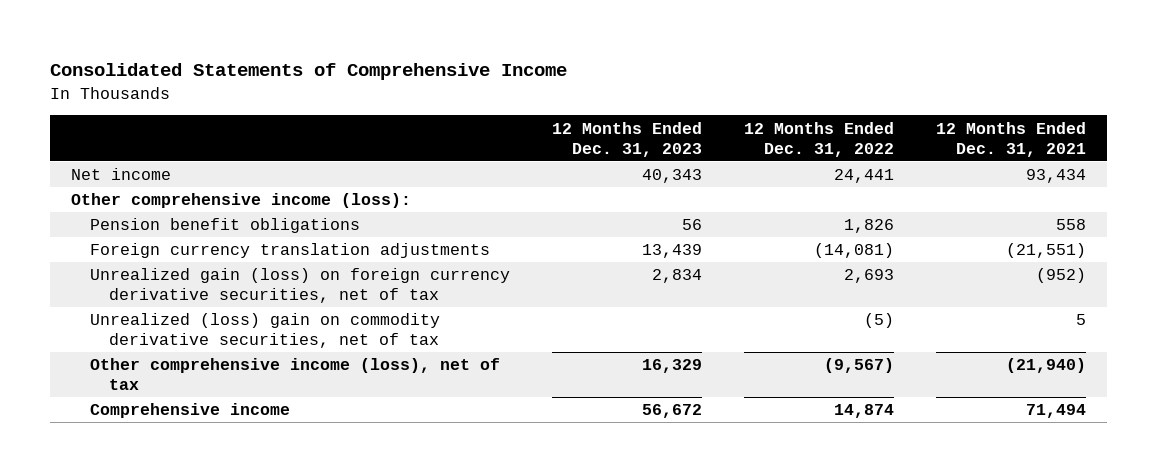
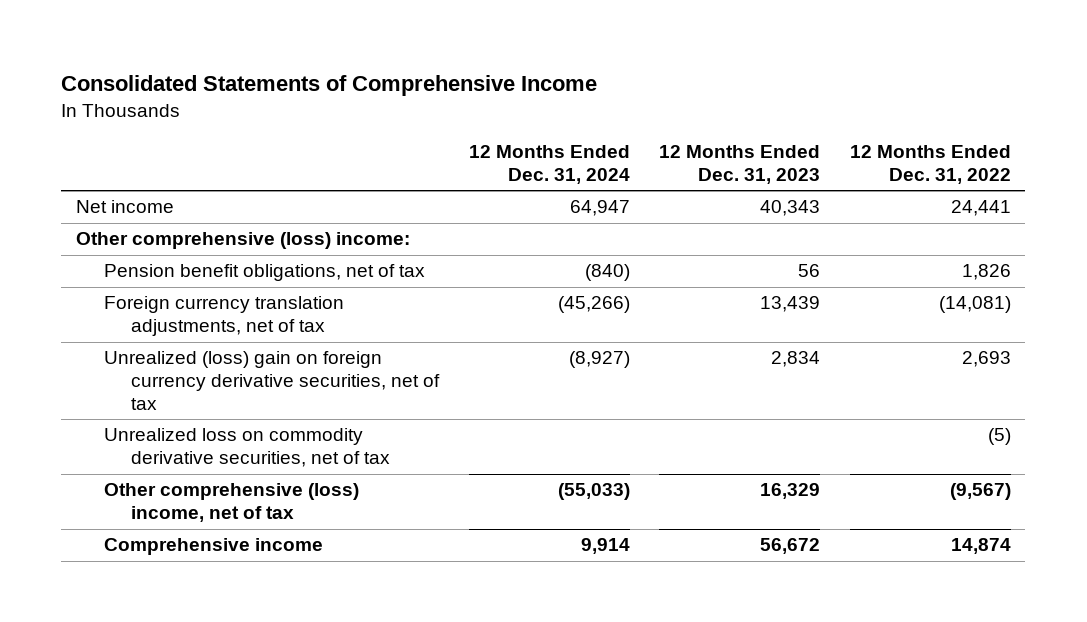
[935,121,1086,157] 12 Months Ended Dec. 31, 2021 -> none
none -> [468,145,630,185] 12 Months Ended Dec. 31, 2024
[71,193,412,209] Other comprehensive income (loss): -> [76,232,411,250] Other comprehensive (loss) income:
[90,218,361,234] Pension benefit obligations -> [103,264,425,282] Pension benefit obligations, net of tax
[90,243,491,259] Foreign currency translation adjustments -> [103,296,344,337] Foreign currency translation adjustments, net of tax
[90,268,511,304] Unrealized gain (loss) on foreign currency derivative securities, net of tax -> [103,351,441,411] Unrealized (loss) gain on foreign currency derivative securities, net of tax
[90,313,441,349] Unrealized (loss) gain on commodity derivative securities, net of tax -> [103,428,391,468] Unrealized loss on commodity derivative securities, net of tax
[90,358,501,391] Other comprehensive income (loss), net of tax -> [103,483,359,523] Other comprehensive (loss) income, net of tax

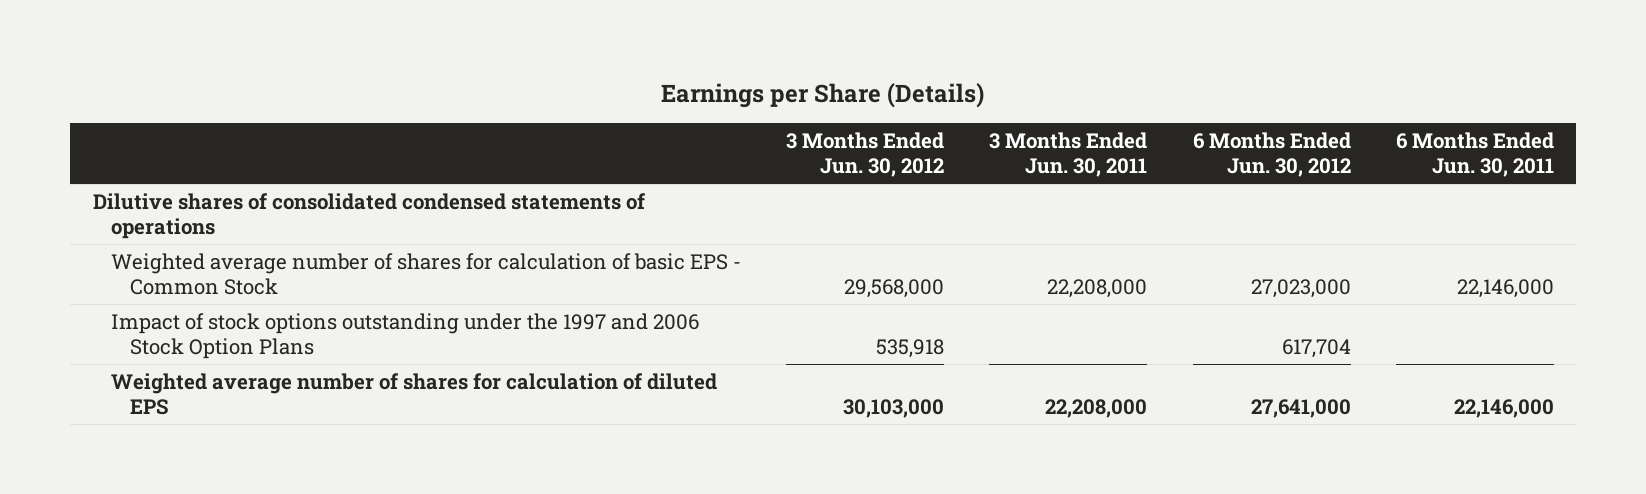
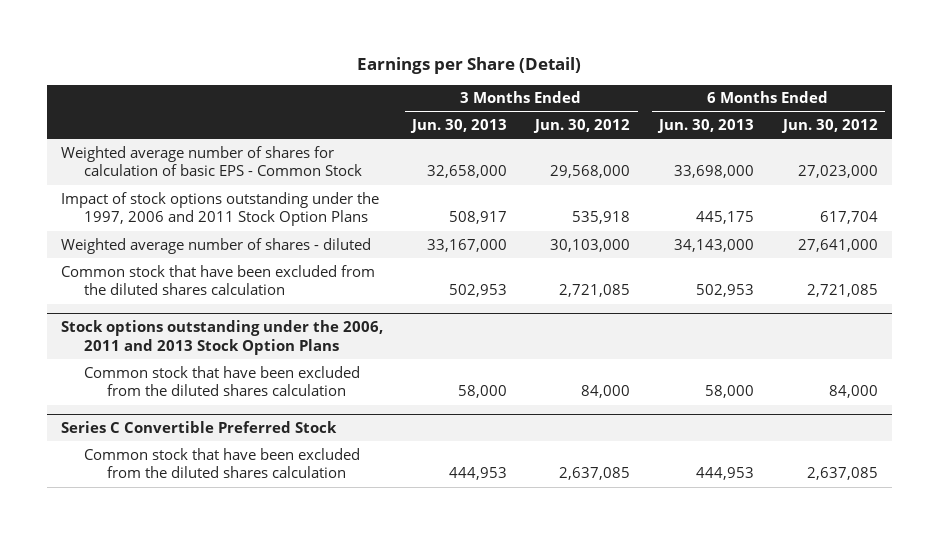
[661,83,985,109] Earnings per Share (Details) -> [357,56,582,74] Earnings per Share (Detail)
[989,131,1148,178] 3 Months Ended Jun. 30, 2011 -> none
[1395,131,1554,178] 6 Months Ended Jun. 30, 2011 -> none
none -> [409,119,507,134] Jun. 30, 2013
none -> [657,119,755,134] Jun. 30, 2013
[92,192,646,240] Dilutive shares of consolidated condensed statements of operations -> none
[111,312,700,360] Impact of stock options outstanding under the 1997 and 2006 Stock Option Plans -> [61,191,380,227] Impact of stock options outstanding under the 1997, 2006 and 2011 Stock Option Plans
[111,372,718,416] Weighted average number of shares for calculation of diluted EPS -> [61,237,372,254] Weighted average number of shares - diluted
none -> [61,264,376,296] Common stock that have been excluded from the diluted shares calculation
none -> [61,320,384,355] Stock options outstanding under the 2006, 2011 and 2013 Stock Option Plans
none -> [84,365,361,397] Common stock that have been excluded from the diluted shares calculation
none -> [61,421,338,434] Series C Convertible Preferred Stock
none -> [84,447,361,479] Common stock that have been excluded from the diluted shares calculation

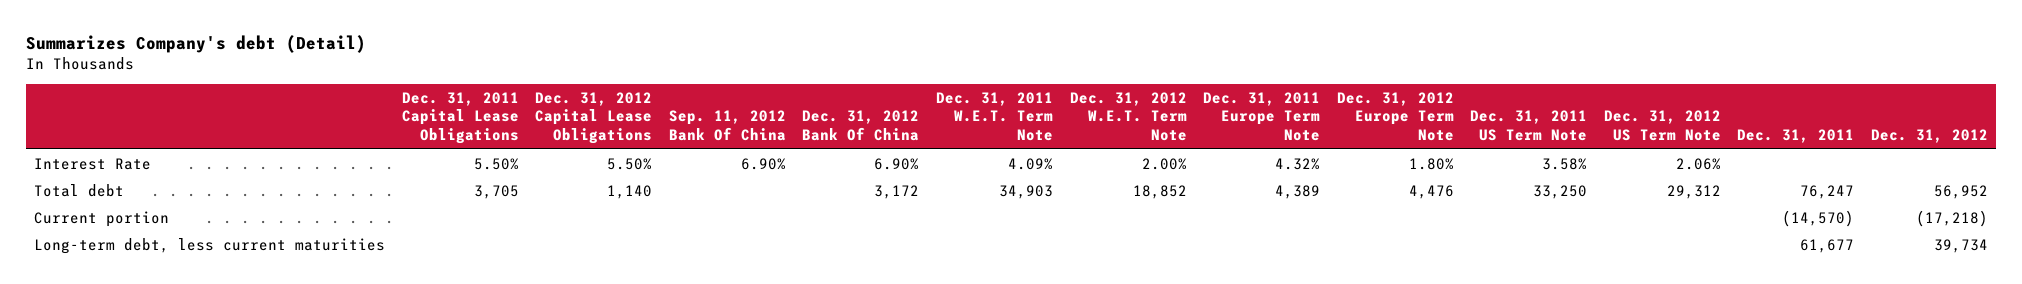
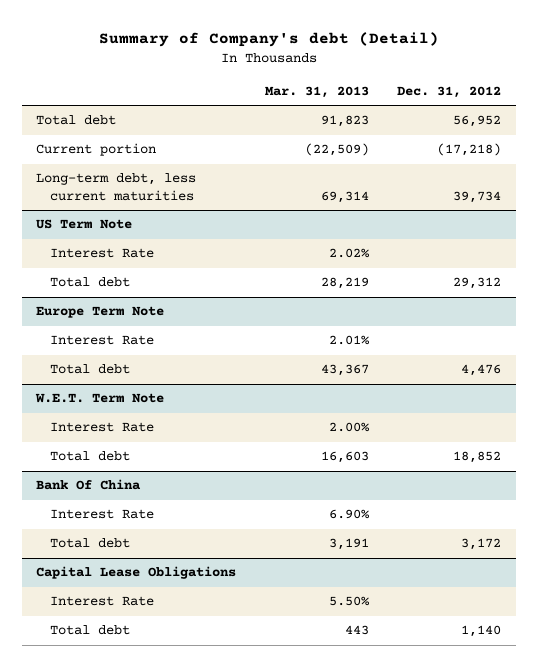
[26,35,367,54] Summarizes Company's debt (Detail) -> [98,32,439,48] Summary of Company's debt (Detail)
[401,91,519,145] Dec. 31, 2011 Capital Lease Obligations -> none
[535,91,653,145] Dec. 31, 2012 Capital Lease Obligations -> none
[668,110,786,142] Sep. 11, 2012 Bank Of China -> none
[802,110,920,142] Dec. 31, 2012 Bank Of China -> none
[936,91,1054,142] Dec. 31, 2011 W.E.T. Term Note -> none
[1069,91,1187,142] Dec. 31, 2012 W.E.T. Term Note -> none
[1203,91,1321,142] Dec. 31, 2011 Europe Term Note -> none
[1336,91,1454,142] Dec. 31, 2012 Europe Term Note -> none
[1470,110,1588,142] Dec. 31, 2011 US Term Note -> none
[1603,110,1721,142] Dec. 31, 2012 US Term Note -> none
[1737,129,1855,144] Dec. 31, 2011 -> none
none -> [264,85,369,98] Mar. 31, 2013
[34,157,152,170] Interest Rate -> none
none -> [35,219,132,230] US Term Note
none -> [50,248,155,259] Interest Rate
none -> [50,277,131,288] Total debt
none -> [35,306,164,319] Europe Term Note
none -> [50,335,155,346] Interest Rate
none -> [50,364,131,375] Total debt
none -> [34,393,164,404] W.E.T. Term Note
none -> [50,422,155,433] Interest Rate
none -> [50,451,131,462] Total debt
none -> [35,479,141,491] Bank Of China
none -> [50,509,155,520] Interest Rate
none -> [50,538,131,549] Total debt
none -> [35,566,236,580] Capital Lease Obligations
none -> [50,596,155,607] Interest Rate
none -> [50,625,131,636] Total debt

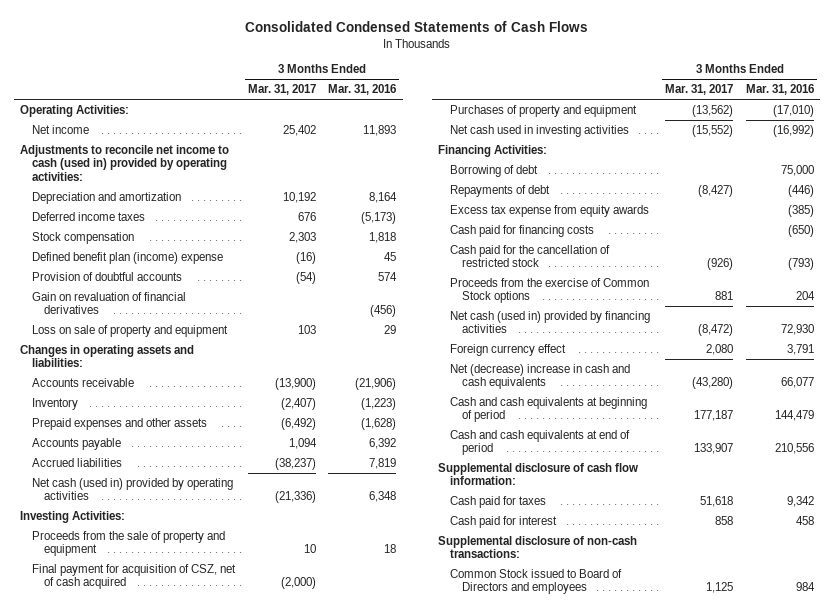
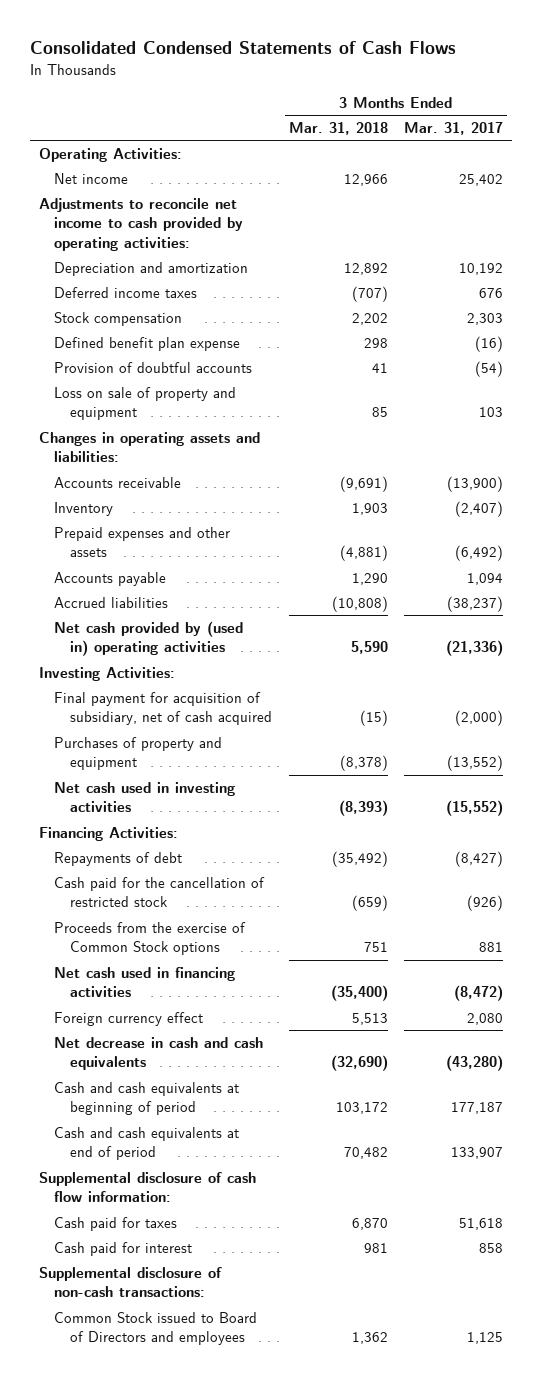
[328,84,397,96] Mar. 31, 2016 -> none
none -> [288,122,388,136] Mar. 31, 2018
[20,144,230,181] Adjustments to reconcile net income to cash (used in) provided by operating activities: -> [38,197,244,251] Adjustments to reconcile net income to cash provided by operating activities:
[32,251,224,264] Defined benefit plan (income) expense -> [54,336,241,351] Defined benefit plan expense
[32,291,187,315] Gain on revaluation of financial derivatives -> none
[32,477,234,501] Net cash (used in) provided by operating activities -> [54,620,244,657] Net cash provided by (used in) operating activities
[32,530,226,557] Proceeds from the sale of property and equipment -> none
[32,563,237,590] Final payment for acquisition of CSZ, net of cash acquired -> [54,691,273,726] Final payment for acquisition of subsidiary, net of cash acquired
[692,104,734,117] (13,562) -> [447,755,504,772] (13,552)
[449,164,538,177] Borrowing of debt -> none
[449,204,649,217] Excess tax expense from equity awards -> none
[449,224,594,237] Cash paid for financing costs -> none
[449,310,650,334] Net cash (used in) provided by financing activities -> [54,966,236,998] Net cash used in financing activities
[449,363,630,390] Net (decrease) increase in cash and cash equivalents -> [54,1036,264,1071] Net decrease in cash and cash equivalents

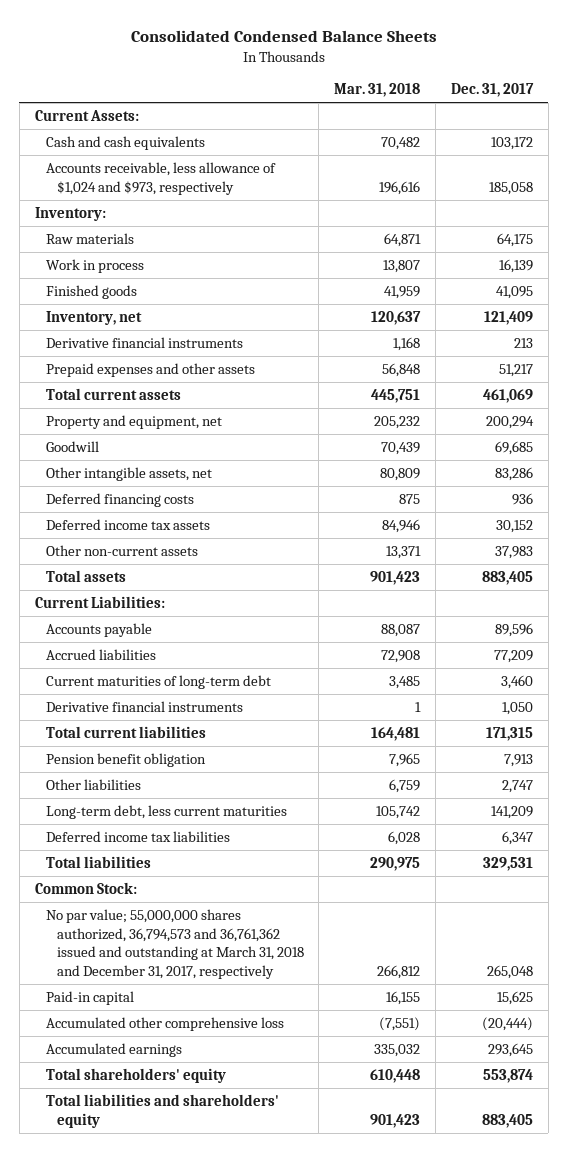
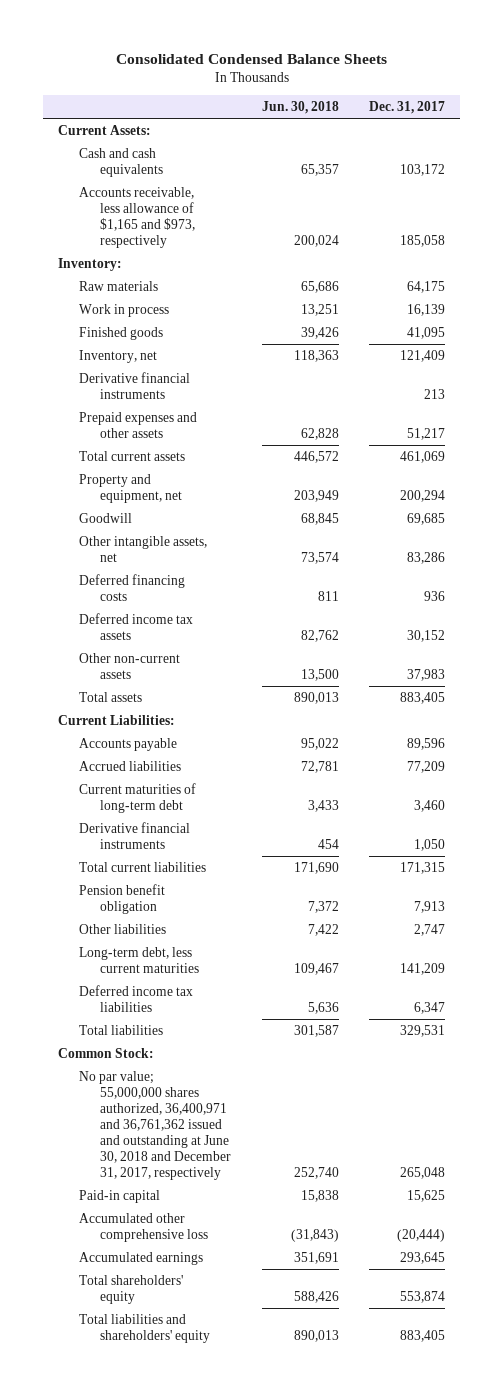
[334,83,421,98] Mar. 31, 2018 -> none
none -> [261,101,339,115] Jun. 30, 2018
[45,161,276,195] Accounts receivable, less allowance of $1,024 and $973, respectively -> [79,186,196,248] Accounts receivable, less allowance of $1,165 and $973, respectively
[45,908,304,979] No par value; 55,000,000 shares authorized, 36,794,573 and 36,761,362 issued and outstanding at March 31, 2018 and December 31, 2017, respectively -> [79,1070,232,1180] No par value; 55,000,000 shares authorized, 36,400,971 and 36,761,362 issued and outstanding at June 30, 2018 and December 31, 2017, respectively

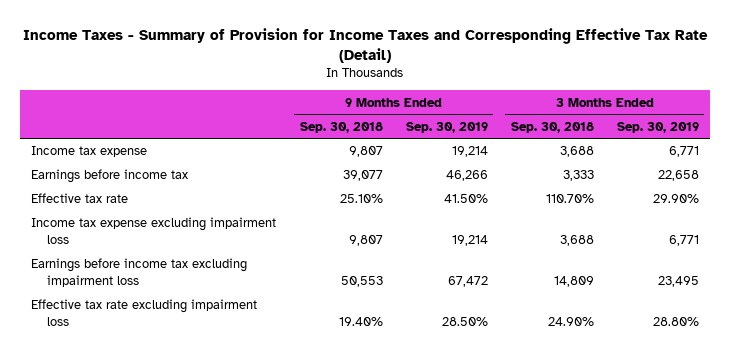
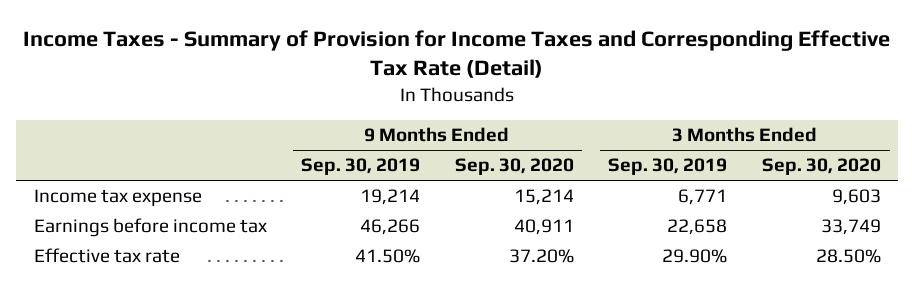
[299,121,383,133] Sep. 30, 2018 -> none
[510,121,594,133] Sep. 30, 2018 -> none
none -> [454,158,574,176] Sep. 30, 2020
none -> [761,158,881,176] Sep. 30, 2020
[31,217,277,245] Income tax expense excluding impairment loss -> none
[31,258,248,288] Earnings before income tax excluding impairment loss -> none
[31,299,258,327] Effective tax rate excluding impairment loss -> none

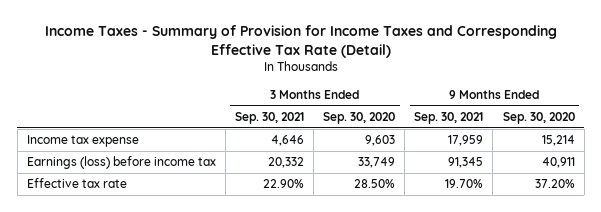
[301,158,421,176] Sep. 30, 2019 -> none
[608,158,728,176] Sep. 30, 2019 -> none
none -> [234,112,304,125] Sep. 30, 2021
none -> [414,112,484,125] Sep. 30, 2021
[33,218,267,238] Earnings before income tax -> [26,156,216,170] Earnings (loss) before income tax

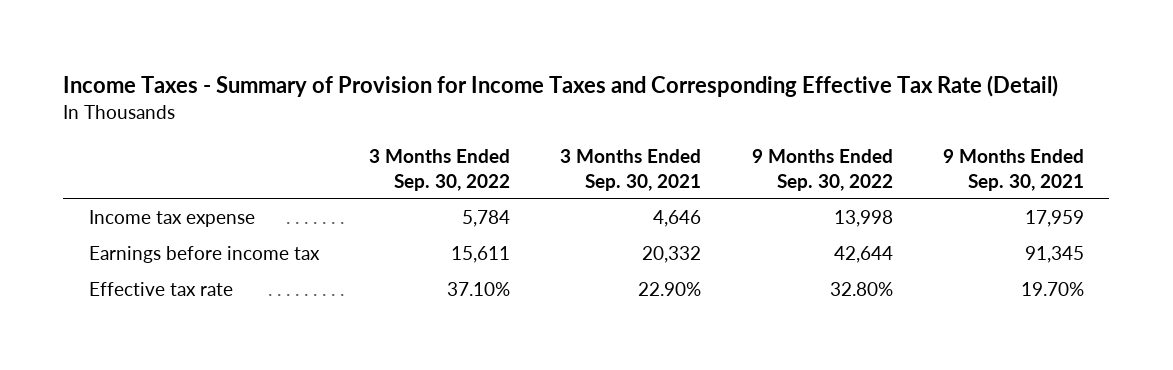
[323,112,396,125] Sep. 30, 2020 -> none
[502,112,575,125] Sep. 30, 2020 -> none
none -> [368,148,510,191] 3 Months Ended Sep. 30, 2022
none -> [751,148,893,191] 9 Months Ended Sep. 30, 2022
[26,156,216,170] Earnings (loss) before income tax -> [88,245,320,263] Earnings before income tax

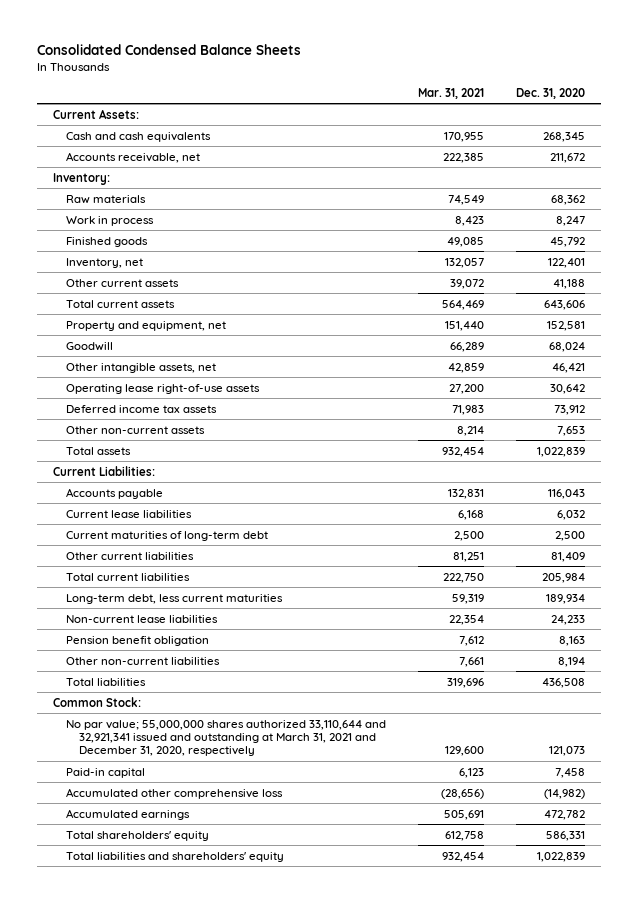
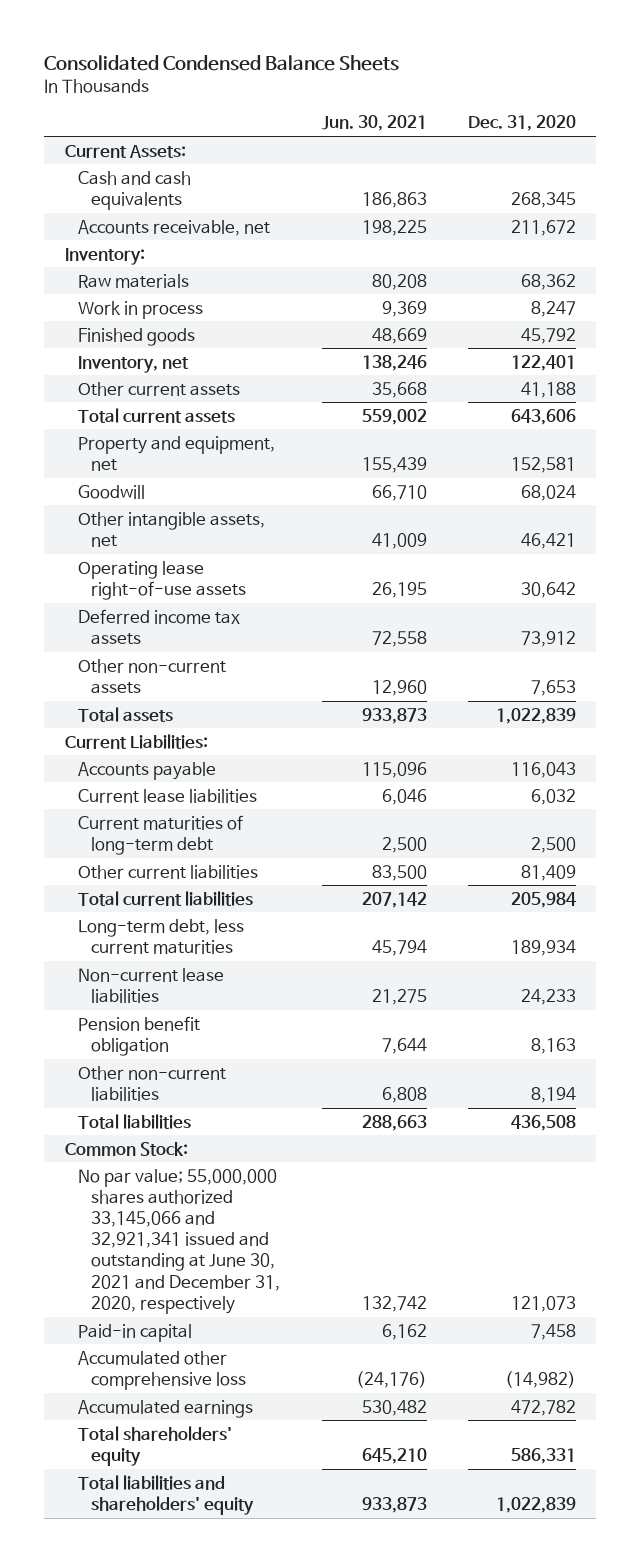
[418,88,485,100] Mar. 31, 2021 -> none
none -> [321,115,427,132] Jun. 30, 2021
[66,719,387,757] No par value; 55,000,000 shares authorized 33,110,644 and 32,921,341 issued and outstanding at March 31, 2021 and December 31, 2020, respectively -> [78,1168,281,1314] No par value; 55,000,000 shares authorized 33,145,066 and 32,921,341 issued and outstanding at June 30, 2021 and December 31, 2020, respectively

